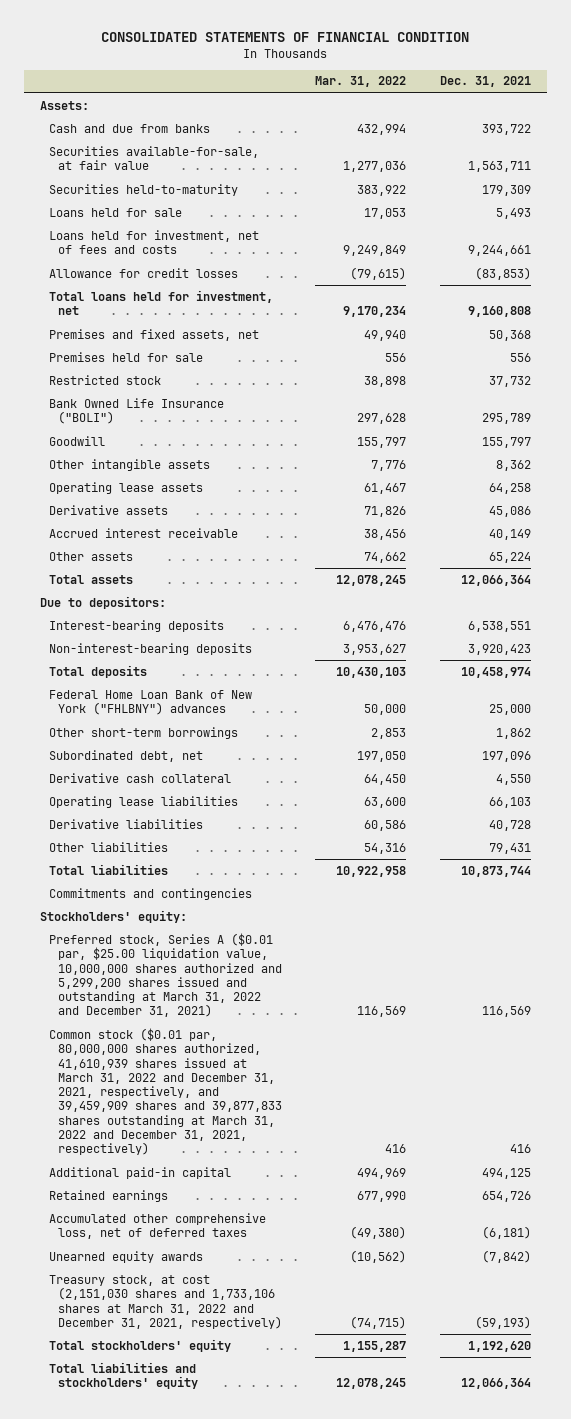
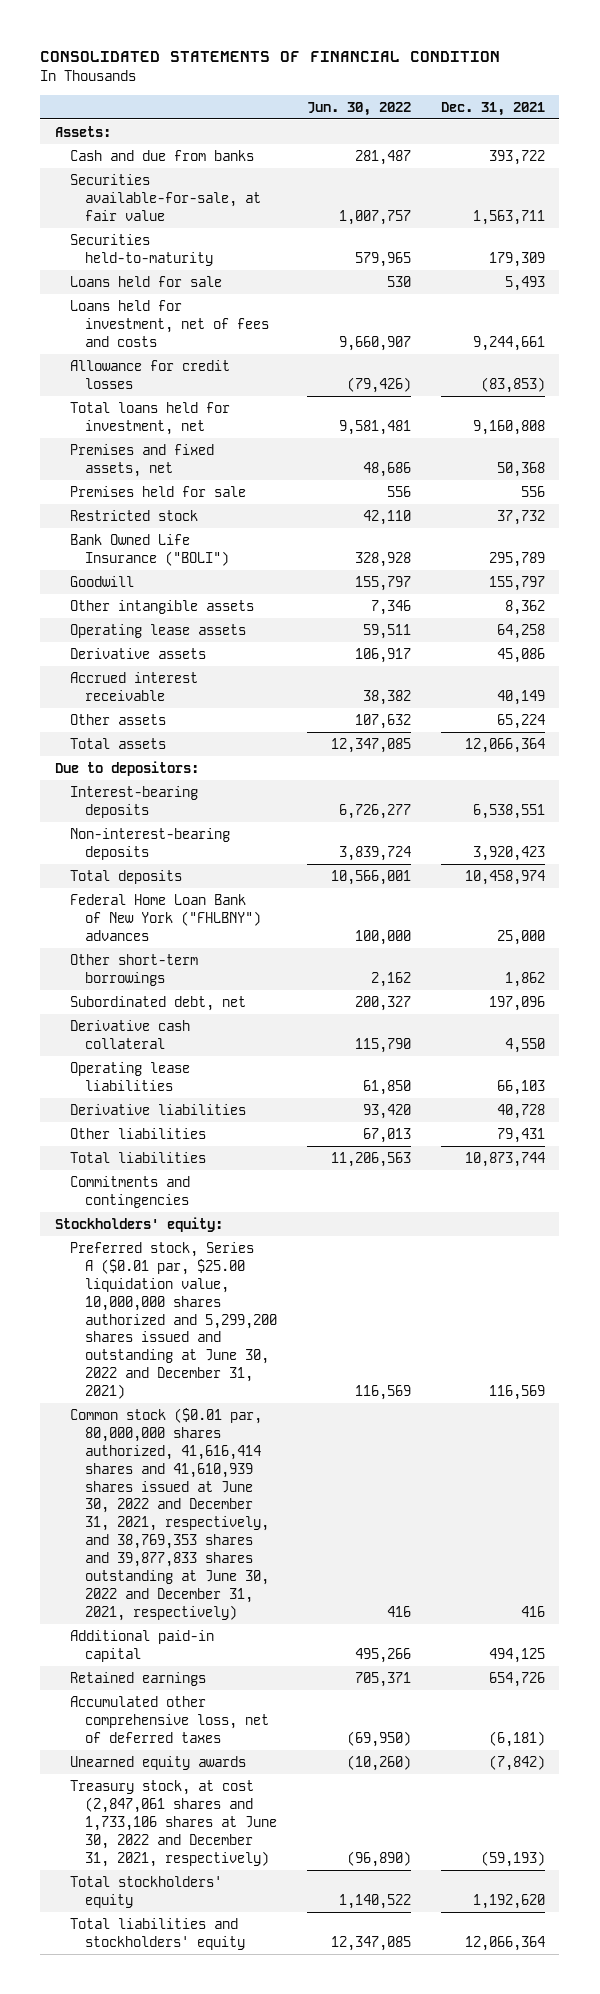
[315,76,407,88] Mar. 31, 2022 -> none
none -> [307,101,412,116] Jun. 30, 2022
[49,932,283,1018] Preferred stock, Series A ($0.01 par, $25.00 liquidation value, 10,000,000 shares authorized and 5,299,200 shares issued and outstanding at March 31, 2022 and December 31, 2021) -> [70,1241,278,1400] Preferred stock, Series A ($0.01 par, $25.00 liquidation value, 10,000,000 shares authorized and 5,299,200 shares issued and outstanding at June 30, 2022 and December 31, 2021)
[49,1027,283,1156] Common stock ($0.01 par, 80,000,000 shares authorized, 41,610,939 shares issued at March 31, 2022 and December 31, 2021, respectively, and 39,459,909 shares and 39,877,833 shares outstanding at March 31, 2022 and December 31, 2021, respectively) -> [70,1407,270,1622] Common stock ($0.01 par, 80,000,000 shares authorized, 41,616,414 shares and 41,610,939 shares issued at June 30, 2022 and December 31, 2021, respectively, and 38,769,353 shares and 39,877,833 shares outstanding at June 30, 2022 and December 31, 2021, respectively)
[49,1274,283,1329] Treasury stock, at cost (2,151,030 shares and 1,733,106 shares at March 31, 2022 and December 31, 2021, respectively) -> [70,1779,278,1867] Treasury stock, at cost (2,847,061 shares and 1,733,106 shares at June 30, 2022 and December 31, 2021, respectively)

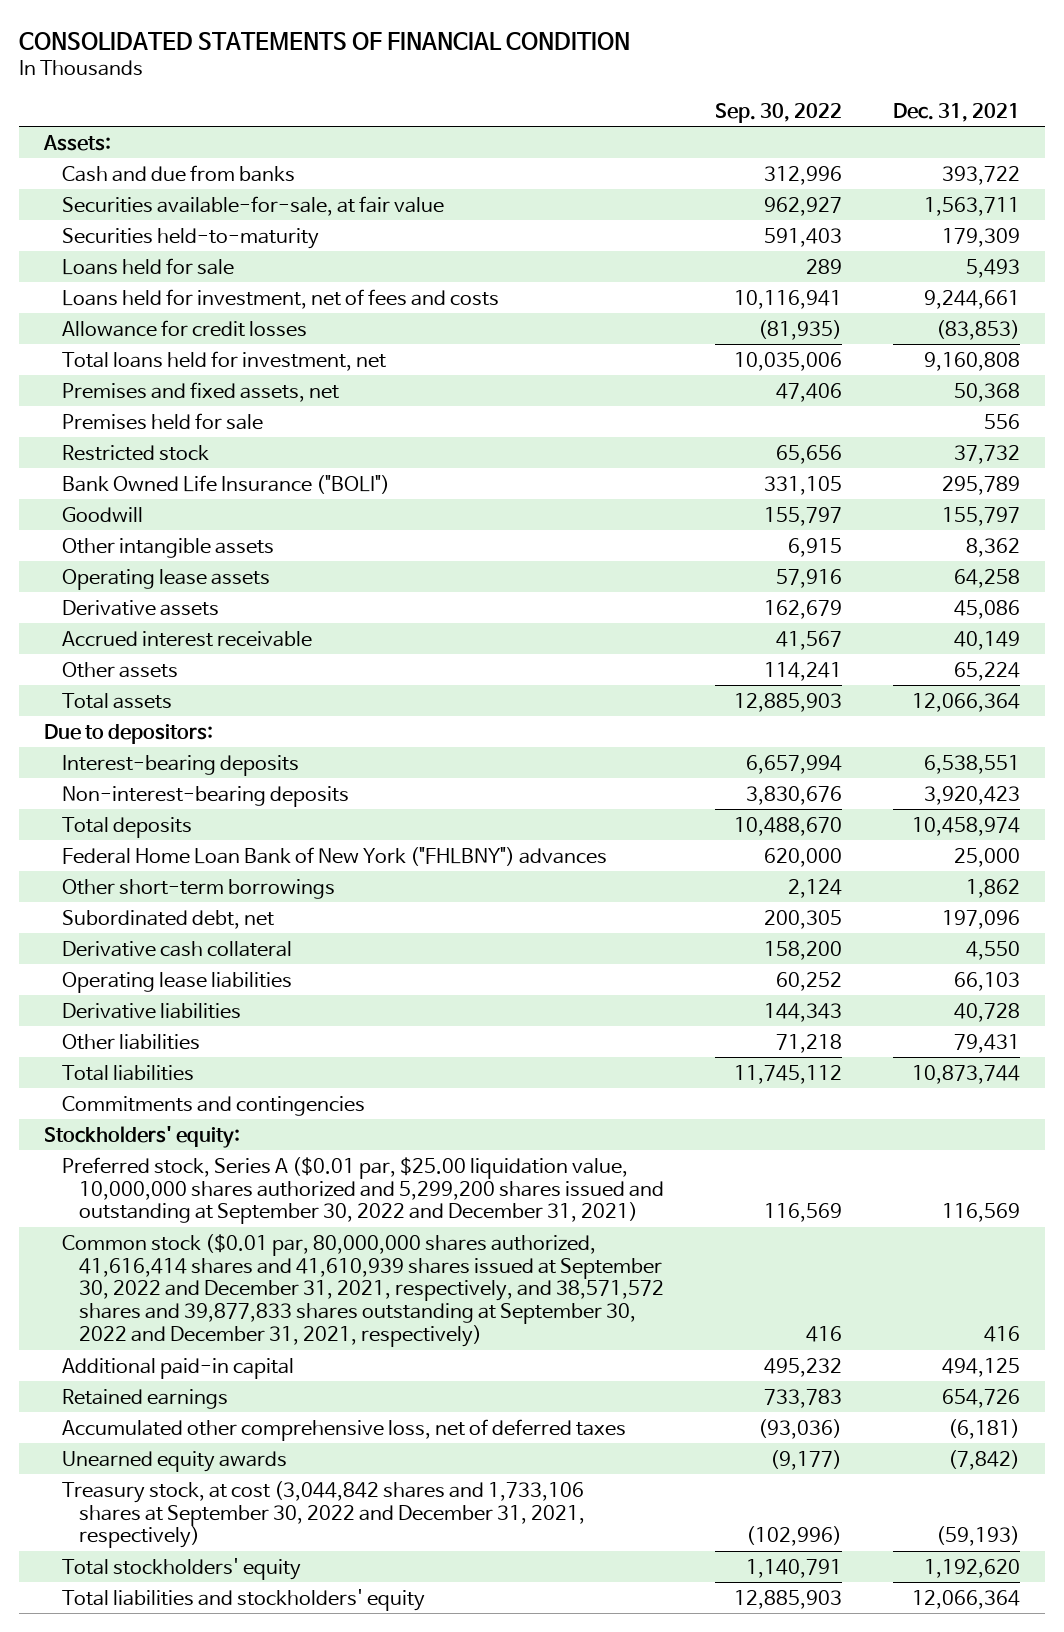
[307,101,412,116] Jun. 30, 2022 -> none
none -> [714,102,842,123] Sep. 30, 2022
[70,1241,278,1400] Preferred stock, Series A ($0.01 par, $25.00 liquidation value, 10,000,000 shares authorized and 5,299,200 shares issued and outstanding at June 30, 2022 and December 31, 2021) -> [61,1156,664,1225] Preferred stock, Series A ($0.01 par, $25.00 liquidation value, 10,000,000 shares authorized and 5,299,200 shares issued and outstanding at September 30, 2022 and December 31, 2021)
[70,1407,270,1622] Common stock ($0.01 par, 80,000,000 shares authorized, 41,616,414 shares and 41,610,939 shares issued at June 30, 2022 and December 31, 2021, respectively, and 38,769,353 shares and 39,877,833 shares outstanding at June 30, 2022 and December 31, 2021, respectively) -> [61,1233,664,1347] Common stock ($0.01 par, 80,000,000 shares authorized, 41,616,414 shares and 41,610,939 shares issued at September 30, 2022 and December 31, 2021, respectively, and 38,571,572 shares and 39,877,833 shares outstanding at September 30, 2022 and December 31, 2021, respectively)
[70,1779,278,1867] Treasury stock, at cost (2,847,061 shares and 1,733,106 shares at June 30, 2022 and December 31, 2021, respectively) -> [61,1480,585,1549] Treasury stock, at cost (3,044,842 shares and 1,733,106 shares at September 30, 2022 and December 31, 2021, respectively)

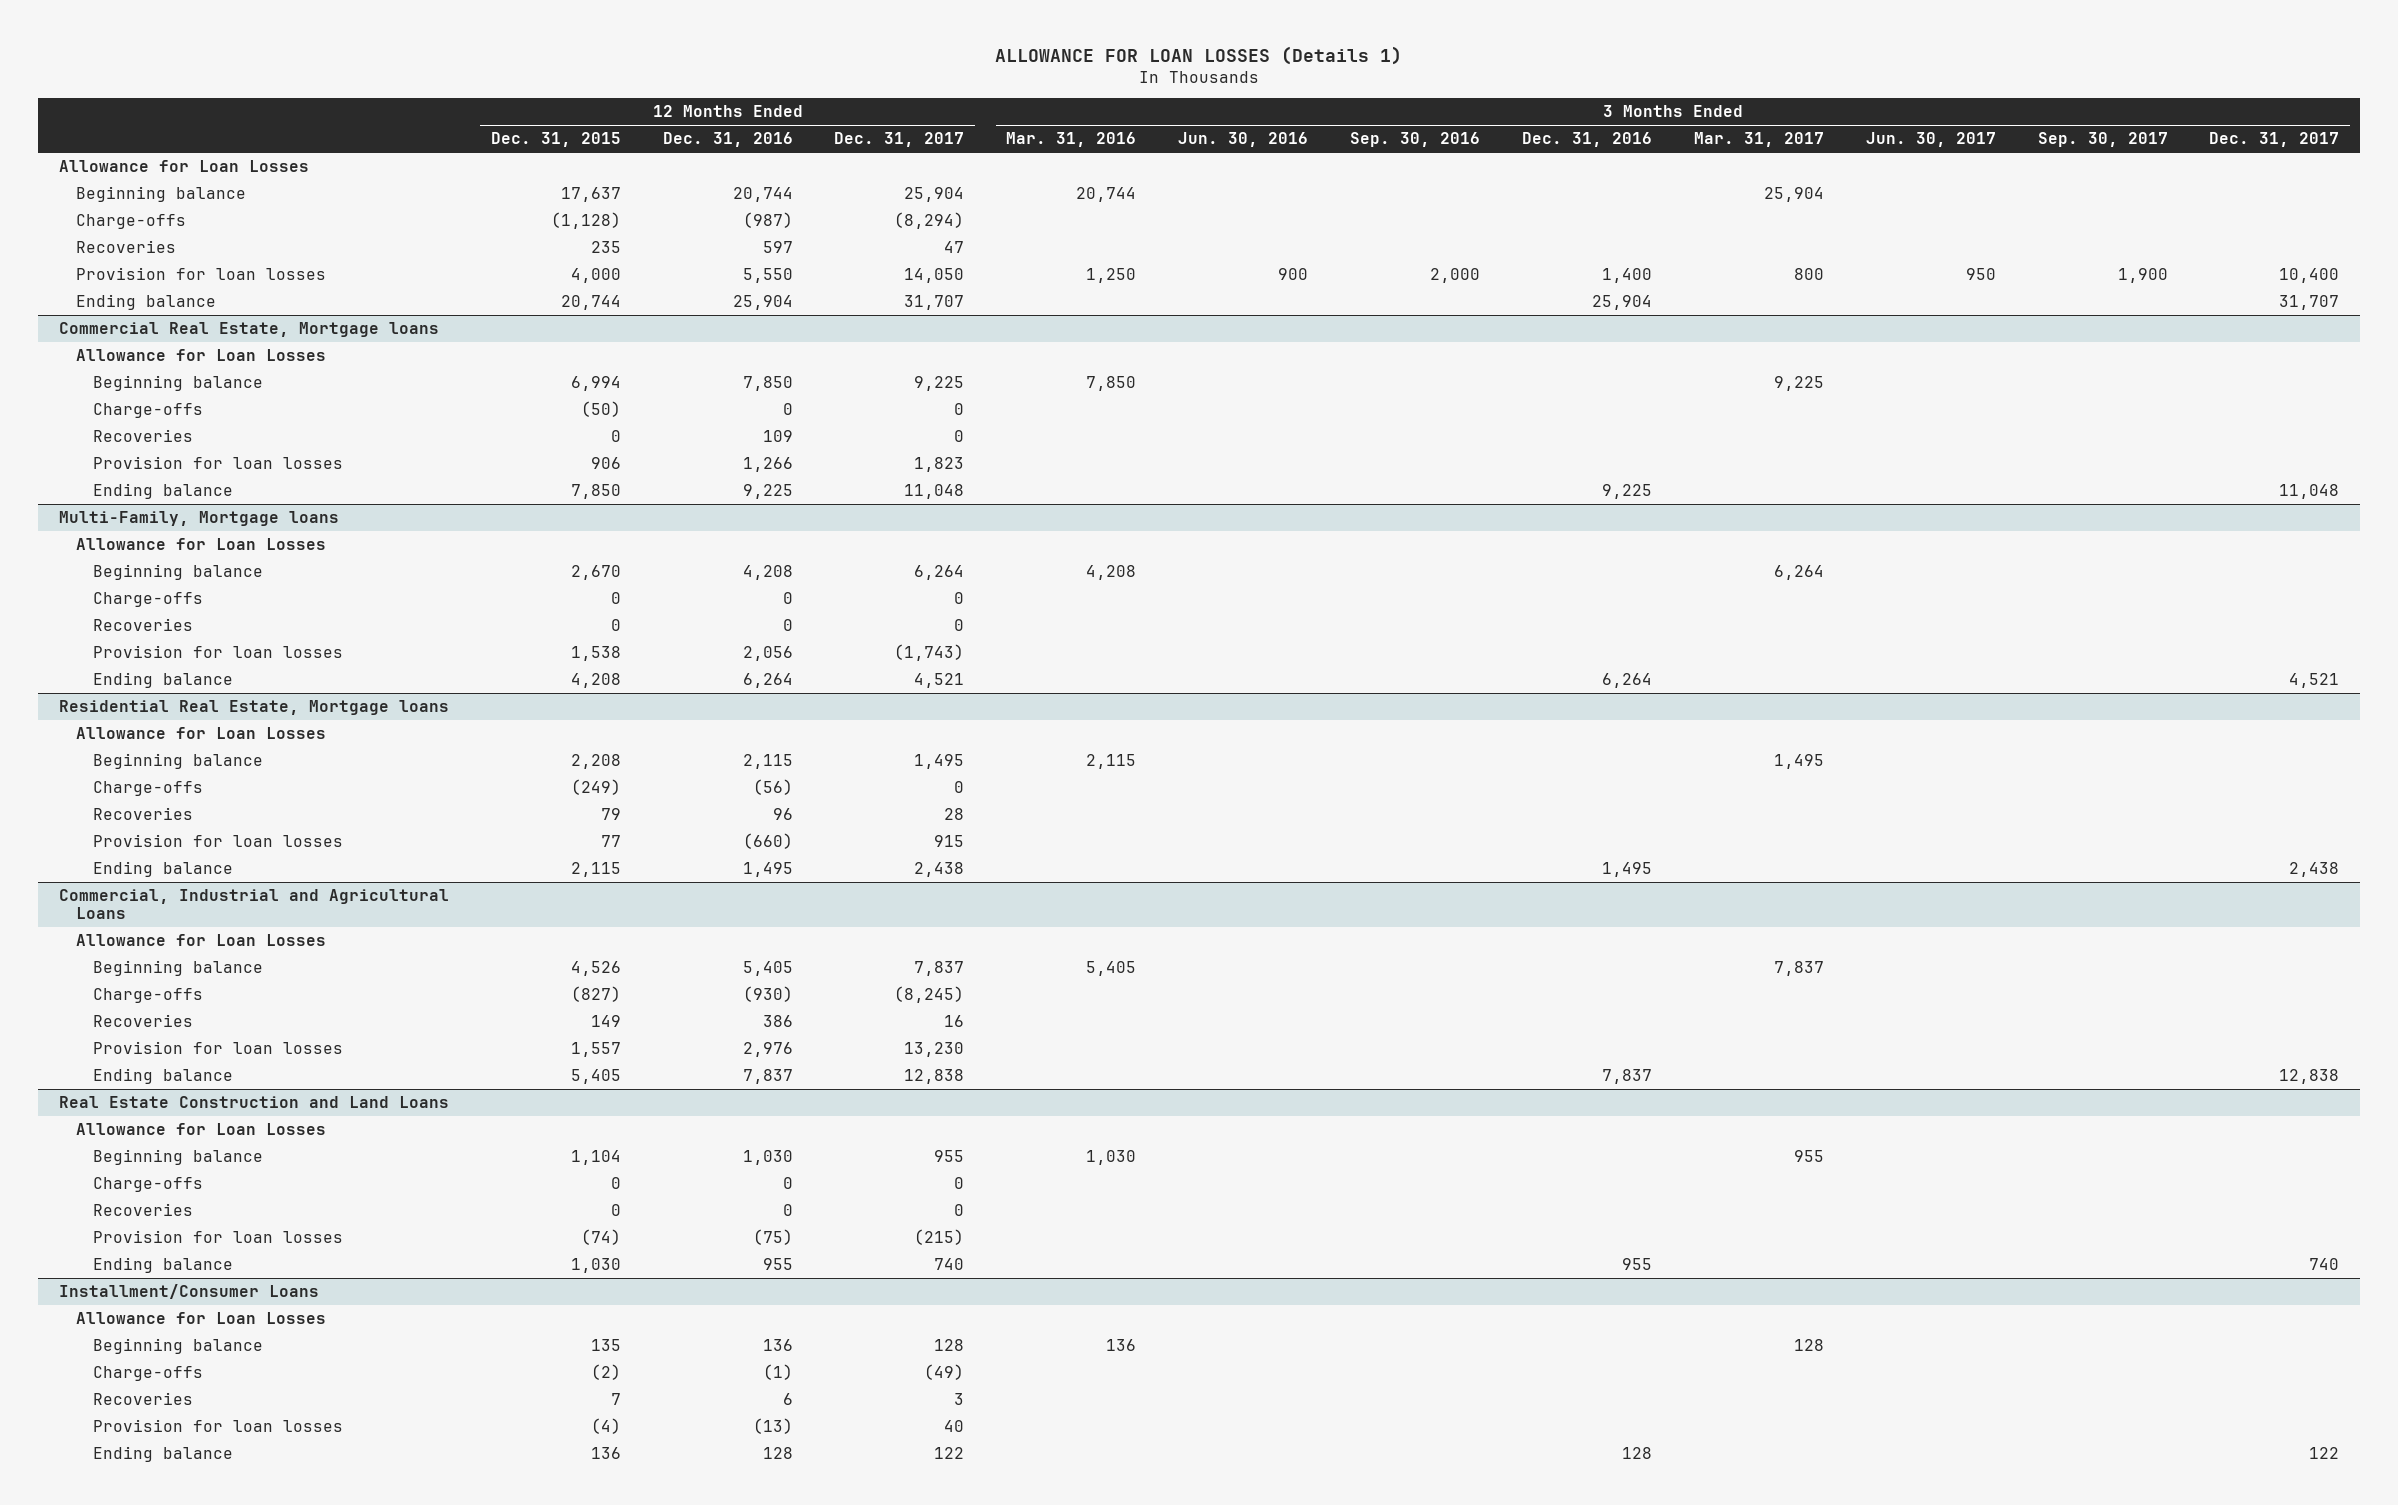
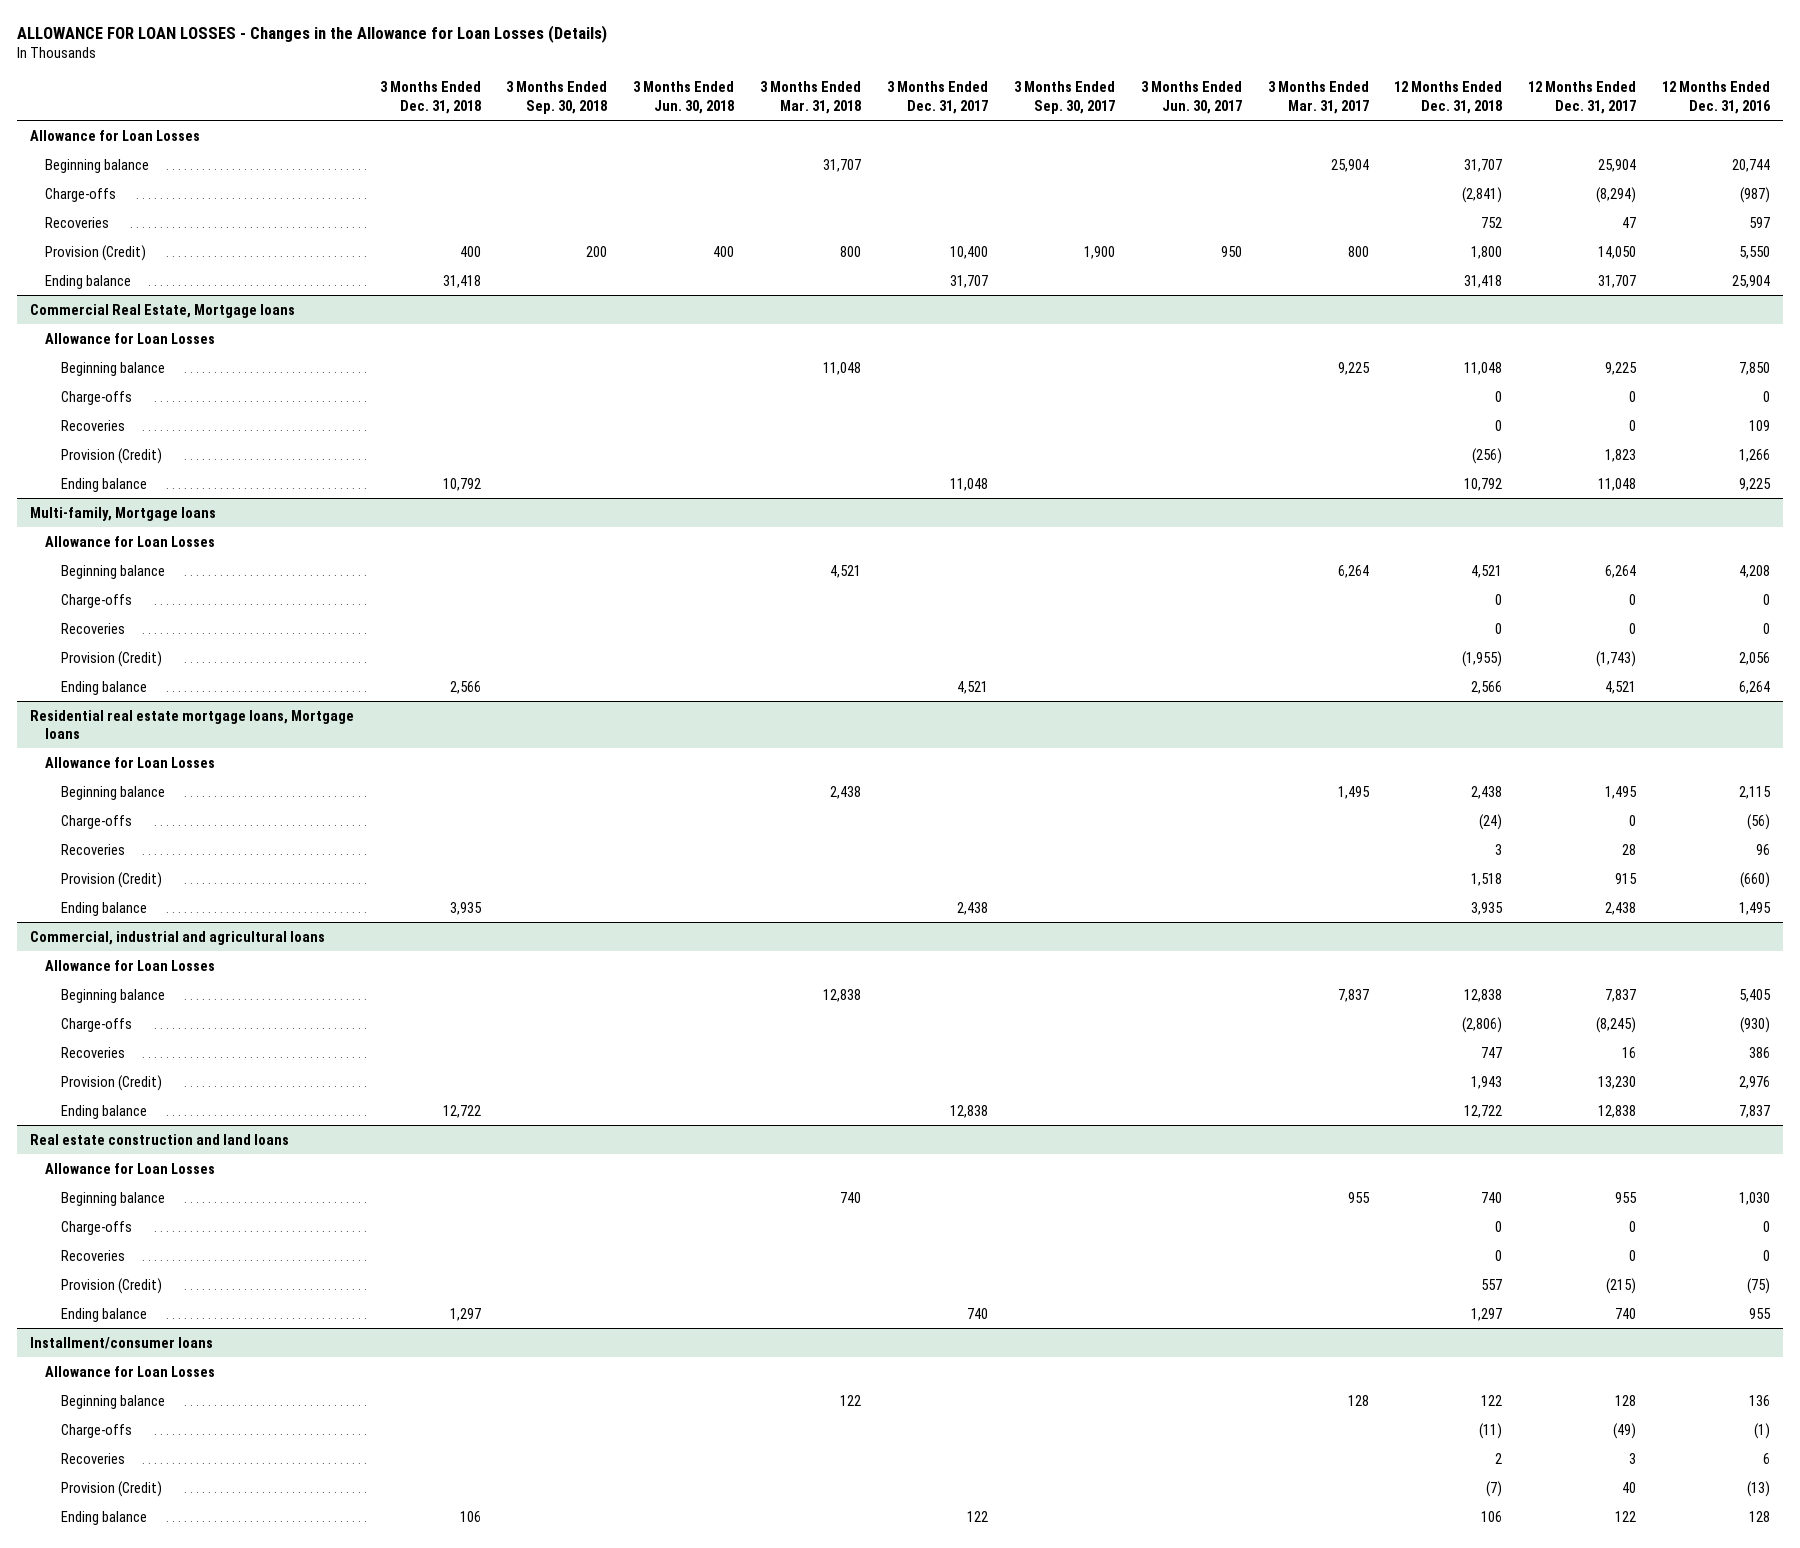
[995,45,1403,65] ALLOWANCE FOR LOAN LOSSES (Details 1) -> [16,25,607,44] ALLOWANCE FOR LOAN LOSSES - Changes in the Allowance for Loan Losses (Details)
[490,132,621,148] Dec. 31, 2015 -> none
[1006,132,1137,148] Mar. 31, 2016 -> none
[1178,132,1309,148] Jun. 30, 2016 -> none
[1350,132,1481,148] Sep. 30, 2016 -> none
[1521,132,1652,148] Dec. 31, 2016 -> none
none -> [379,81,481,114] 3 Months Ended Dec. 31, 2018
none -> [506,81,608,114] 3 Months Ended Sep. 30, 2018
none -> [633,81,735,114] 3 Months Ended Jun. 30, 2018
none -> [760,81,862,114] 3 Months Ended Mar. 31, 2018
none -> [1394,81,1503,114] 12 Months Ended Dec. 31, 2018
[75,267,326,281] Provision for loan losses -> [45,244,147,261] Provision (Credit)
[93,456,344,470] Provision for loan losses -> [60,447,162,464] Provision (Credit)
[58,511,339,527] Multi-Family, Mortgage loans -> [29,506,216,521] Multi-family, Mortgage loans
[93,645,344,659] Provision for loan losses -> [60,650,162,667] Provision (Credit)
[58,700,449,716] Residential Real Estate, Mortgage loans -> [29,709,354,739] Residential real estate mortgage loans, Mortgage loans
[93,834,344,848] Provision for loan losses -> [60,871,162,888] Provision (Credit)
[58,889,449,920] Commercial, Industrial and Agricultural Loans -> [29,930,325,945] Commercial, industrial and agricultural loans
[93,1041,344,1055] Provision for loan losses -> [60,1074,162,1091] Provision (Credit)
[58,1096,449,1109] Real Estate Construction and Land Loans -> [29,1133,289,1145] Real estate construction and land loans
[93,1230,344,1244] Provision for loan losses -> [60,1277,162,1294] Provision (Credit)
[58,1284,319,1300] Installment/Consumer Loans -> [29,1336,213,1349] Installment/consumer loans
[93,1419,344,1433] Provision for loan losses -> [60,1480,162,1497] Provision (Credit)

